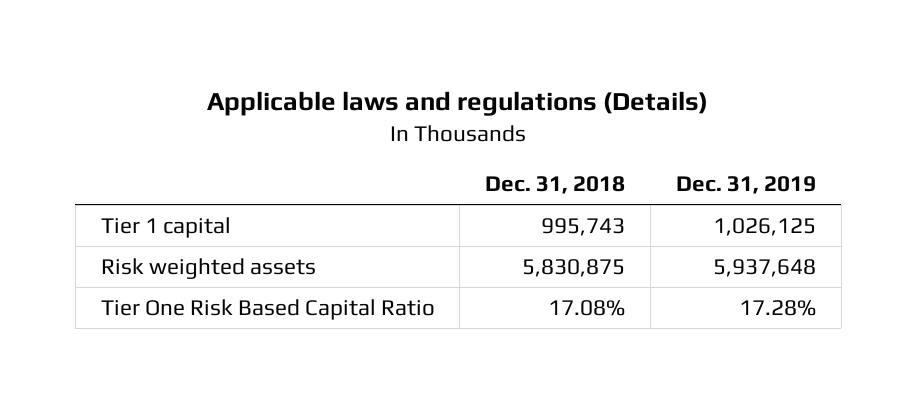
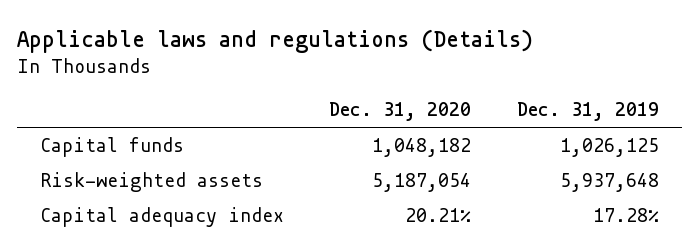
[485,176,626,195] Dec. 31, 2018 -> none
none -> [329,102,472,122] Dec. 31, 2020
[100,216,231,238] Tier 1 capital -> [39,137,184,158] Capital funds
[100,257,316,279] Risk weighted assets -> [39,172,263,193] Risk-weighted assets
[100,298,435,320] Tier One Risk Based Capital Ratio -> [39,207,284,228] Capital adequacy index

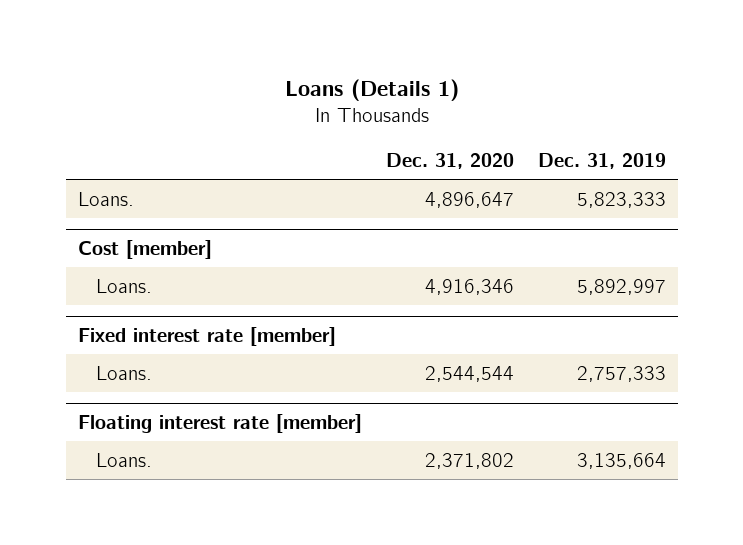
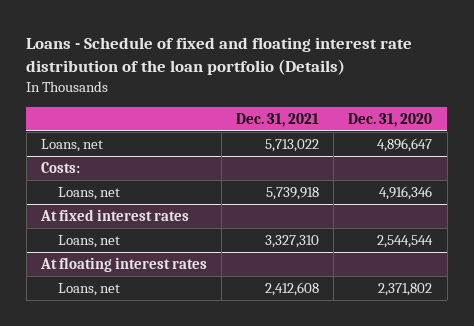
[284,78,459,101] Loans (Details 1) -> [26,37,413,76] Loans - Schedule of fixed and floating interest rate distribution of the loan portfolio (Details)
[537,152,666,169] Dec. 31, 2019 -> none
none -> [236,112,320,127] Dec. 31, 2021
[77,191,134,206] Loans. -> [41,139,104,153] Loans, net
[77,240,212,260] Cost [member] -> [41,162,81,174] Costs:
[96,278,153,293] Loans. -> [58,187,121,201] Loans, net
[77,327,336,347] Fixed interest rate [member] -> [40,209,190,222] At fixed interest rates
[96,365,153,380] Loans. -> [58,235,121,249] Loans, net
[77,414,362,434] Floating interest rate [member] -> [40,257,208,273] At floating interest rates
[96,452,153,467] Loans. -> [58,283,121,297] Loans, net

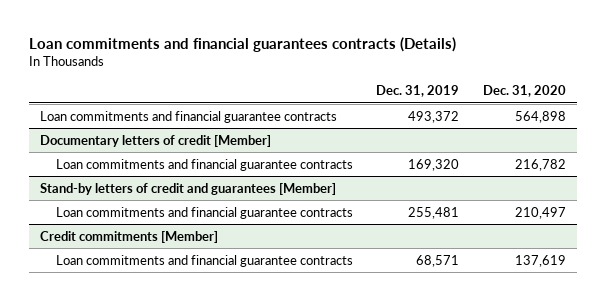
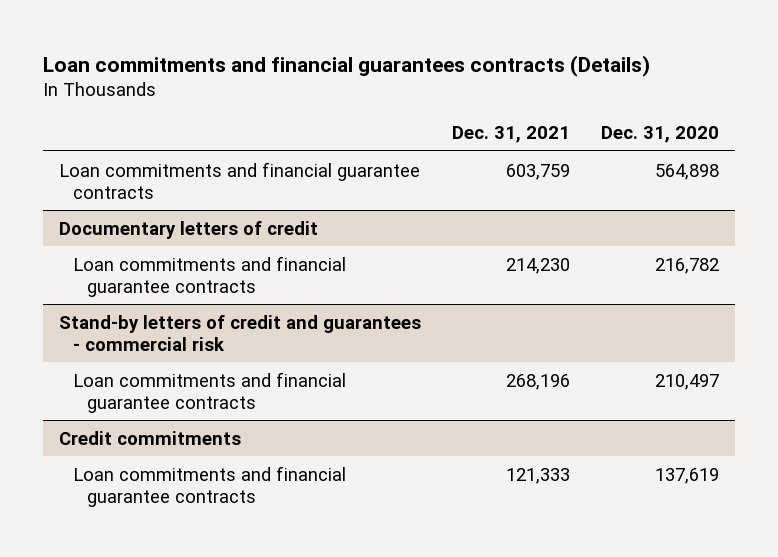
[376,85,460,98] Dec. 31, 2019 -> none
none -> [451,126,570,144] Dec. 31, 2021
[40,134,272,147] Documentary letters of credit [Member] -> [58,220,318,239] Documentary letters of credit
[40,182,337,195] Stand-by letters of credit and guarantees [Member] -> [58,314,421,351] Stand-by letters of credit and guarantees - commercial risk
[40,230,219,243] Credit commitments [Member] -> [58,430,241,445] Credit commitments

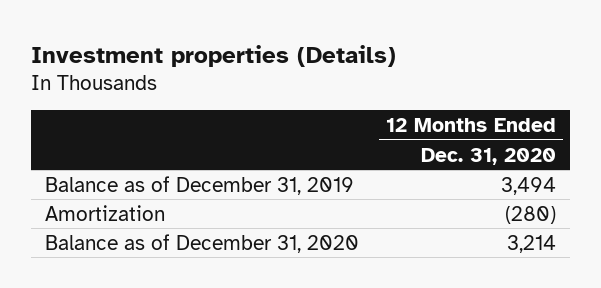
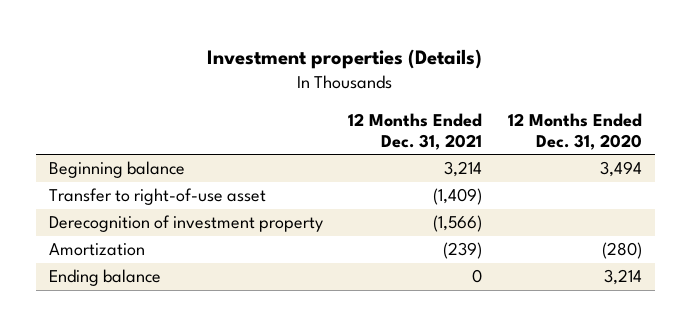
none -> [348,112,483,150] 12 Months Ended Dec. 31, 2021
[44,175,354,195] Balance as of December 31, 2019 -> [48,161,185,179] Beginning balance
none -> [48,188,266,206] Transfer to right-of-use asset
none -> [48,215,323,233] Derecognition of investment property
[44,233,359,253] Balance as of December 31, 2020 -> [48,269,161,287] Ending balance

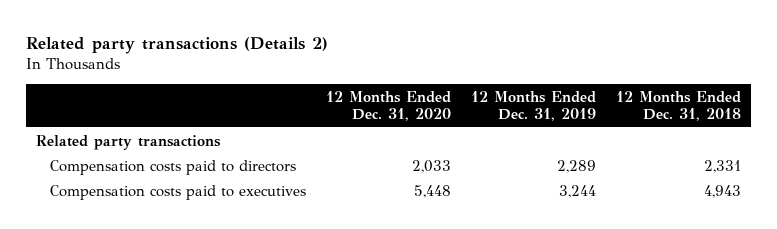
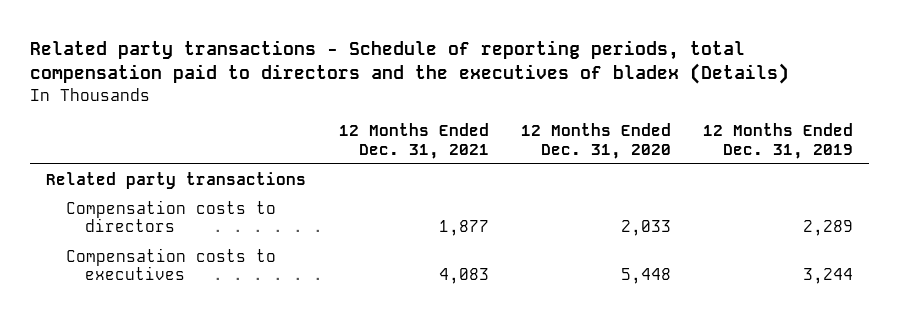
[26,37,329,55] Related party transactions (Details 2) -> [30,39,790,85] Related party transactions - Schedule of reporting periods, total compensation paid to directors and the executives of bladex (Details)
[615,90,741,122] 12 Months Ended Dec. 31, 2018 -> none
none -> [338,123,489,159] 12 Months Ended Dec. 31, 2021
[50,159,297,175] Compensation costs paid to directors -> [65,200,276,233] Compensation costs to directors
[50,184,307,200] Compensation costs paid to executives -> [65,248,276,281] Compensation costs to executives

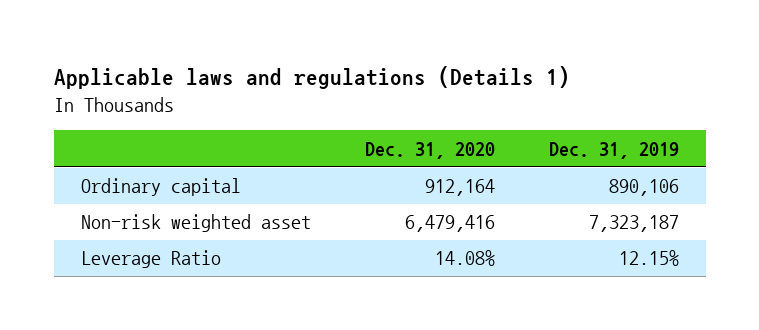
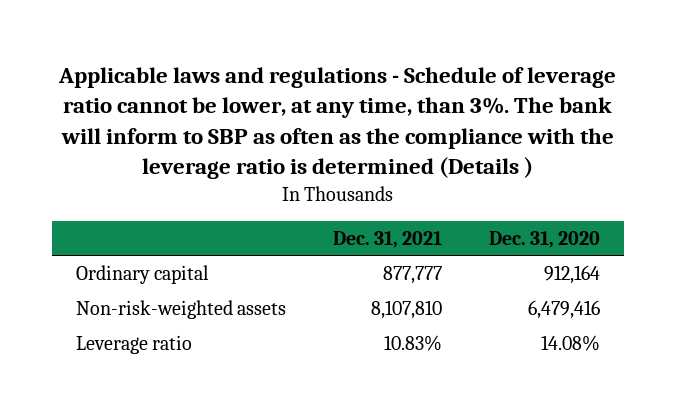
[53,66,570,90] Applicable laws and regulations (Details 1) -> [58,66,617,180] Applicable laws and regulations - Schedule of leverage ratio cannot be lower, at any time, than 3%. The bank will inform to SBP as often as the compliance with the leverage ratio is determined (Details )
[548,141,679,159] Dec. 31, 2019 -> none
none -> [333,230,443,248] Dec. 31, 2021
[80,214,311,233] Non-risk weighted asset -> [75,300,286,320] Non-risk-weighted assets
[80,250,221,269] Leverage Ratio -> [75,335,192,355] Leverage ratio

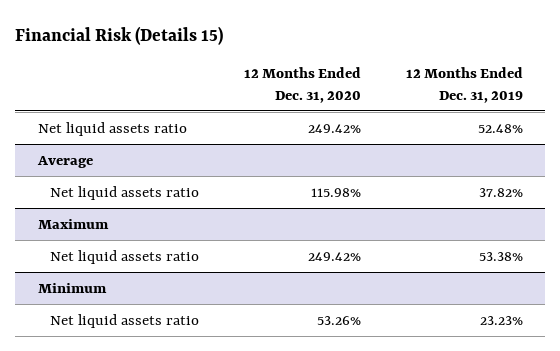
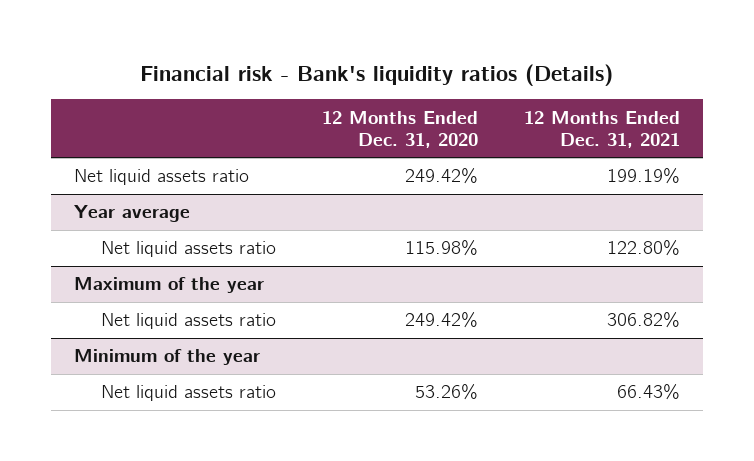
[15,26,224,46] Financial Risk (Details 15) -> [140,63,614,86] Financial risk - Bank's liquidity ratios (Details)
[405,67,523,103] 12 Months Ended Dec. 31, 2019 -> none
none -> [523,110,680,148] 12 Months Ended Dec. 31, 2021
[36,155,93,168] Average -> [74,205,191,223] Year average
[37,218,109,229] Maximum -> [74,277,265,294] Maximum of the year
[37,282,107,293] Minimum -> [74,349,261,366] Minimum of the year

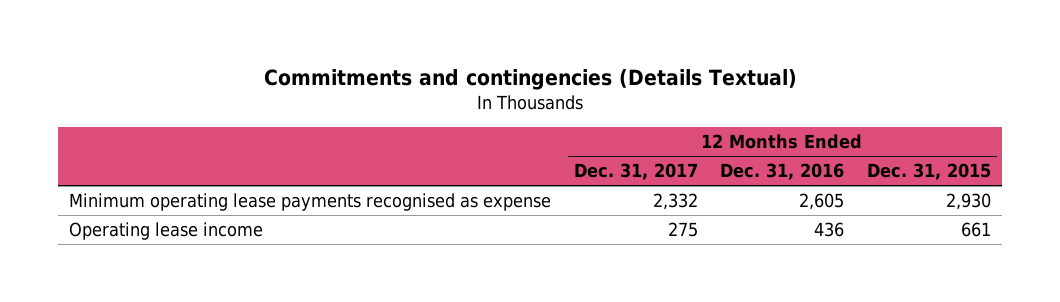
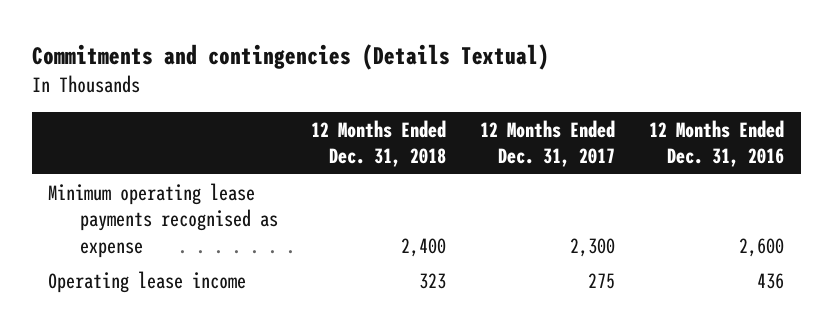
[866,163,991,181] Dec. 31, 2015 -> none
none -> [311,119,447,168] 12 Months Ended Dec. 31, 2018
[652,192,698,210] 2,332 -> [570,237,616,257] 2,300
[799,192,845,210] 2,605 -> [738,237,784,257] 2,600

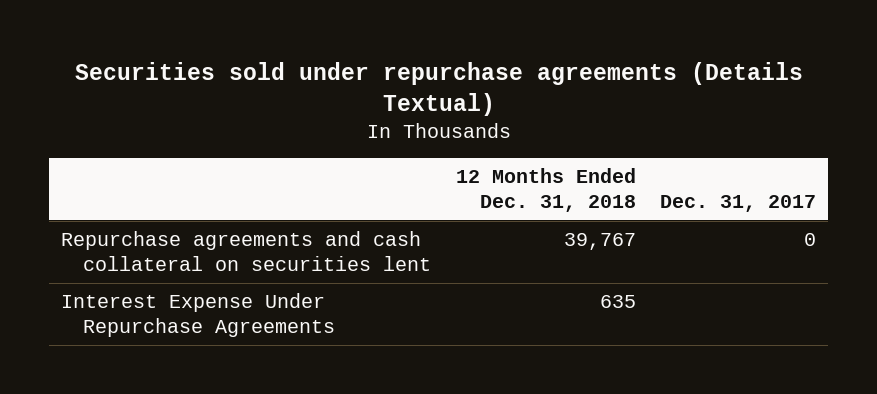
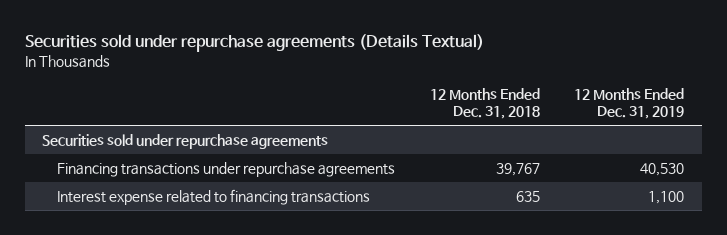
[659,194,816,212] Dec. 31, 2017 -> none
none -> [574,88,685,120] 12 Months Ended Dec. 31, 2019
none -> [42,134,329,150] Securities sold under repurchase agreements
[61,230,432,272] Repurchase agreements and cash collateral on securities lent -> [57,162,396,178] Financing transactions under repurchase agreements
[61,292,336,338] Interest Expense Under Repurchase Agreements -> [57,189,371,206] Interest expense related to financing transactions

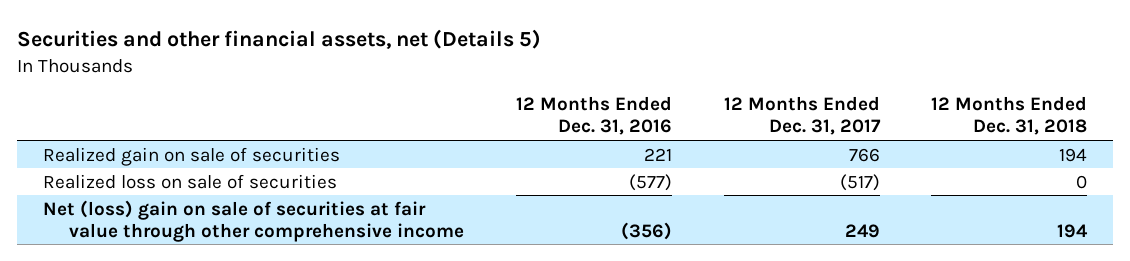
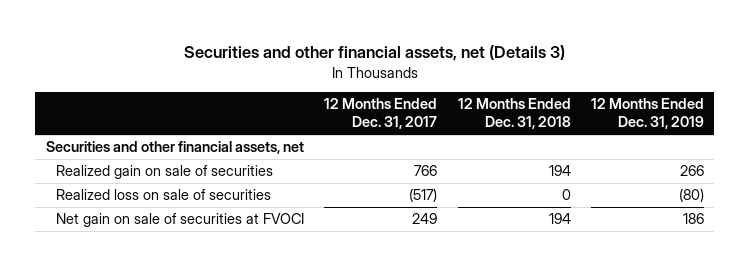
[17,29,542,50] Securities and other financial assets, net (Details 5) -> [183,45,565,62] Securities and other financial assets, net (Details 3)
[515,96,672,136] 12 Months Ended Dec. 31, 2016 -> none
none -> [591,98,705,130] 12 Months Ended Dec. 31, 2019
none -> [45,141,304,155] Securities and other financial assets, net
[42,199,465,242] Net (loss) gain on sale of securities at fair value through other comprehensive income -> [56,213,305,228] Net gain on sale of securities at FVOCI

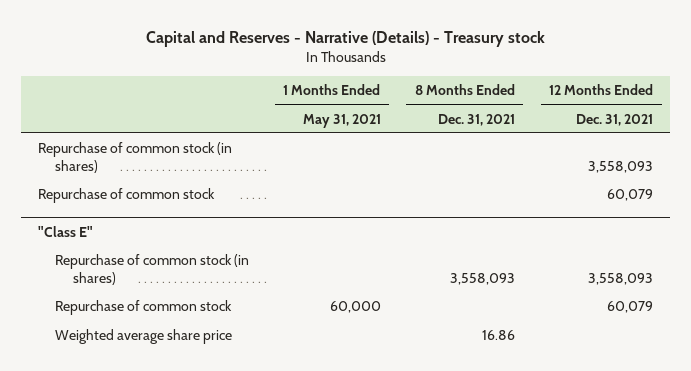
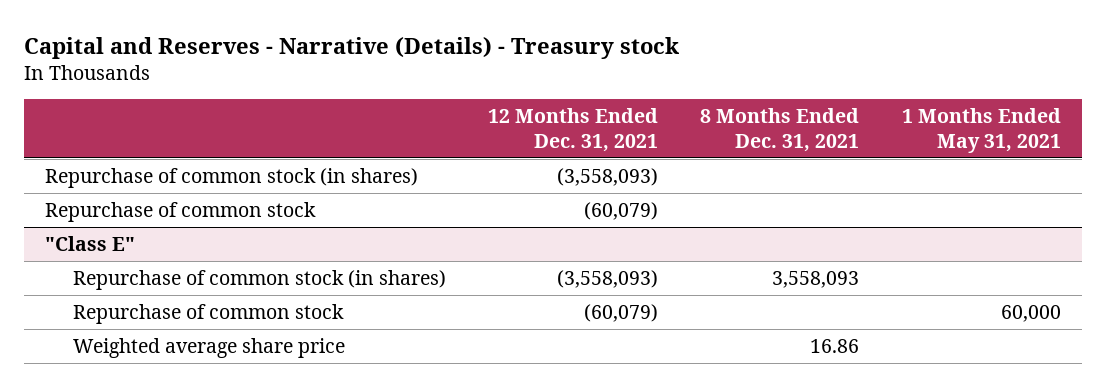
[588,160,654,173] 3,558,093 -> [557,167,659,186] (3,558,093)
[607,189,654,202] 60,079 -> [584,201,659,220] (60,079)
[588,272,654,285] 3,558,093 -> [557,269,659,288] (3,558,093)
[607,301,654,314] 60,079 -> [584,303,659,322] (60,079)

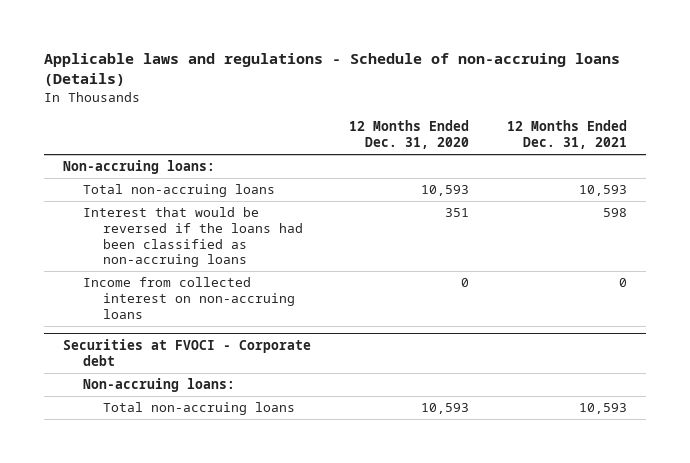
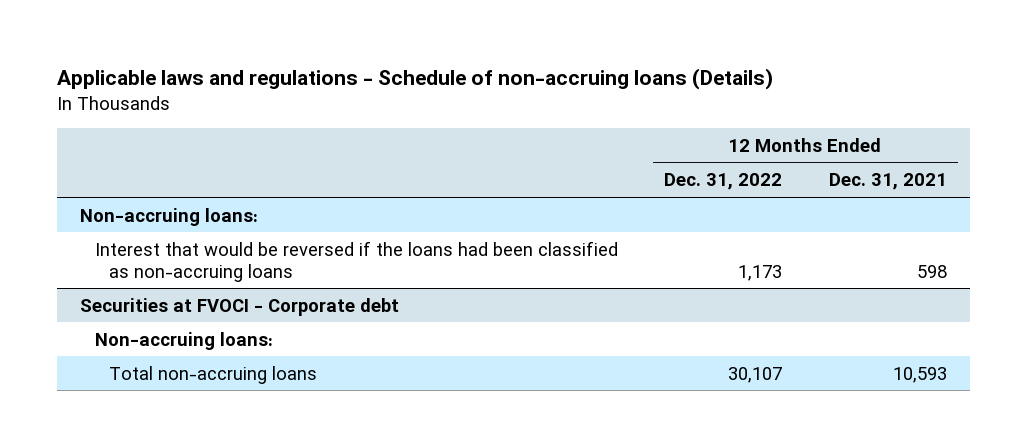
[349,120,470,150] 12 Months Ended Dec. 31, 2020 -> none
none -> [664,173,783,191] Dec. 31, 2022
[83,184,276,198] Total non-accruing loans -> none
[83,277,296,319] Income from collected interest on non-accruing loans -> none

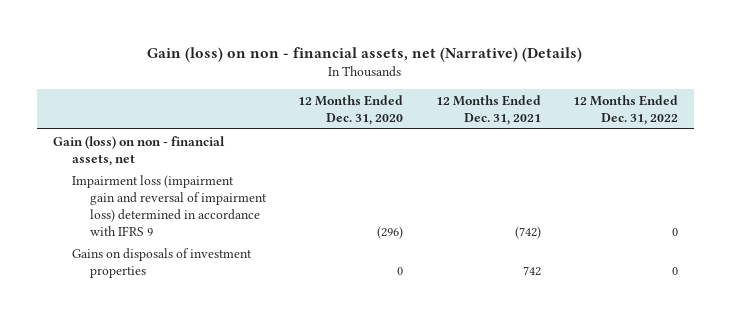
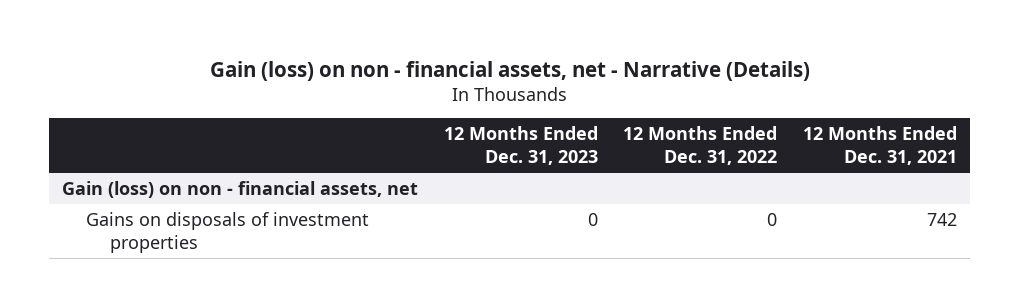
[147,46,583,62] Gain (loss) on non - financial assets, net (Narrative) (Details) -> [209,60,810,81] Gain (loss) on non - financial assets, net - Narrative (Details)
[298,94,404,125] 12 Months Ended Dec. 31, 2020 -> none
none -> [443,126,598,166] 12 Months Ended Dec. 31, 2023
[71,174,268,236] Impairment loss (impairment gain and reversal of impairment loss) determined in accordance with IFRS 9 -> none

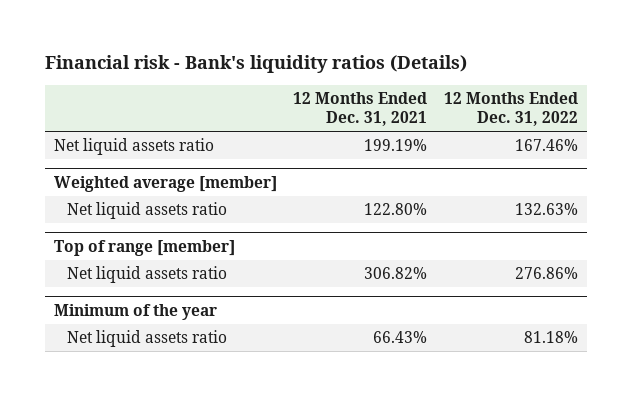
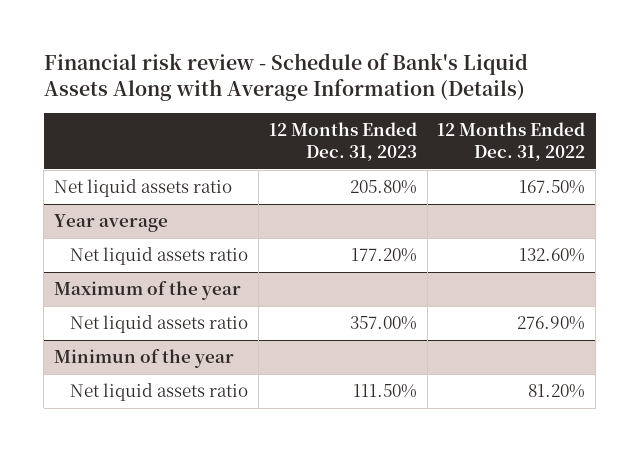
[45,55,468,74] Financial risk - Bank's liquidity ratios (Details) -> [43,52,528,102] Financial risk review - Schedule of Bank's Liquid Assets Along with Average Information (Details)
[293,91,428,127] 12 Months Ended Dec. 31, 2021 -> none
none -> [268,122,417,161] 12 Months Ended Dec. 31, 2023
[515,138,579,151] 167.46% -> [519,180,586,195] 167.50%
[53,175,277,192] Weighted average [member] -> [54,214,169,233] Year average
[515,202,579,215] 132.63% -> [519,248,586,263] 132.60%
[53,239,235,256] Top of range [member] -> [54,281,242,301] Maximum of the year
[515,266,579,279] 276.86% -> [517,316,586,331] 276.90%
[53,303,217,320] Minimum of the year -> [54,349,235,369] Minimun of the year
[524,330,579,343] 81.18% -> [528,384,586,399] 81.20%

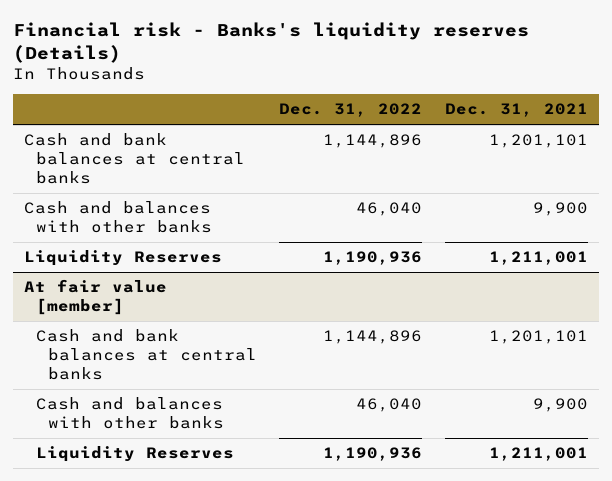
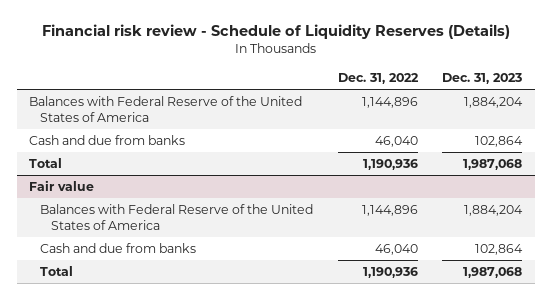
[13,22,530,64] Financial risk - Banks's liquidity reserves (Details) -> [41,24,510,40] Financial risk review - Schedule of Liquidity Reserves (Details)
[444,103,588,118] Dec. 31, 2021 -> none
none -> [442,73,523,85] Dec. 31, 2023
[24,133,246,185] Cash and bank balances at central banks -> [28,96,302,122] Balances with Federal Reserve of the United States of America
[24,201,213,234] Cash and balances with other banks -> [28,135,185,146] Cash and due from banks
[24,250,223,267] Liquidity Reserves -> [28,158,62,169] Total
[24,279,168,316] At fair value [member] -> [28,180,94,192] Fair value
[36,329,257,381] Cash and bank balances at central banks -> [40,204,314,230] Balances with Federal Reserve of the United States of America
[36,397,224,430] Cash and balances with other banks -> [40,243,197,254] Cash and due from banks
[36,446,235,463] Liquidity Reserves -> [40,266,74,277] Total

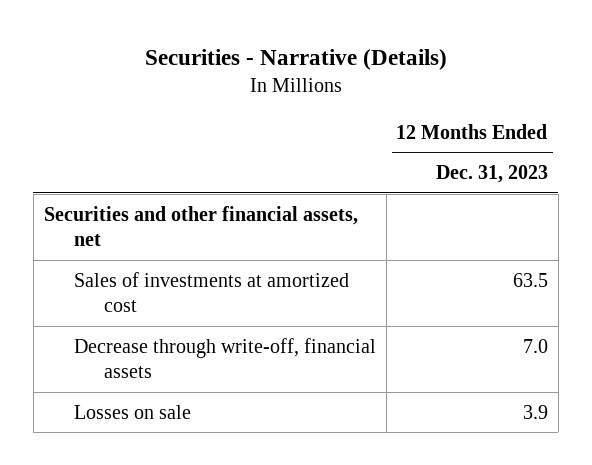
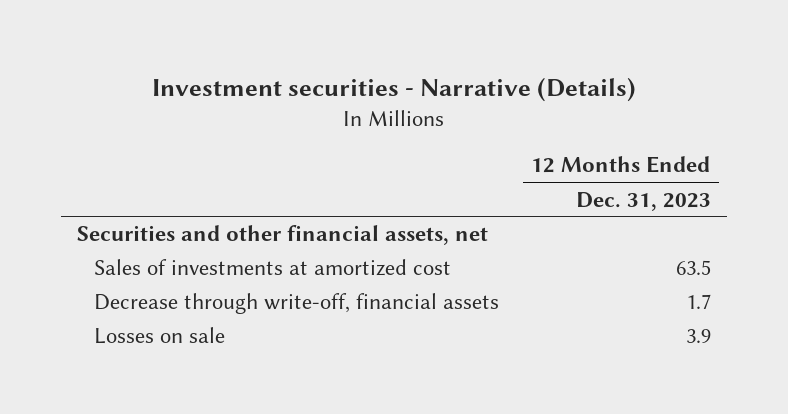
[144,48,447,70] Securities - Narrative (Details) -> [151,76,636,102] Investment securities - Narrative (Details)
[522,338,548,353] 7.0 -> [685,294,711,310] 1.7

